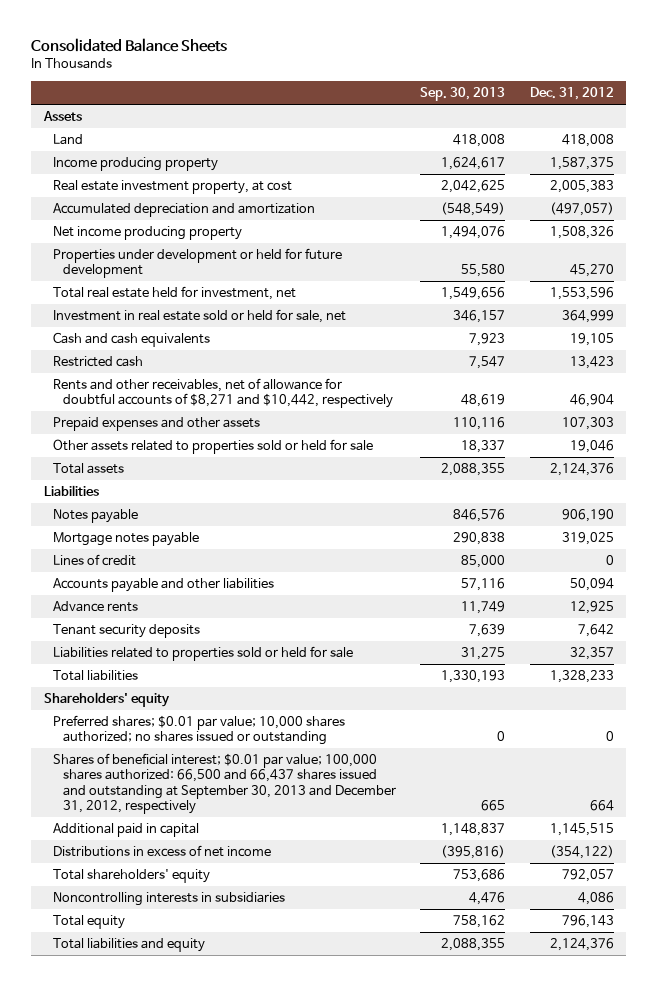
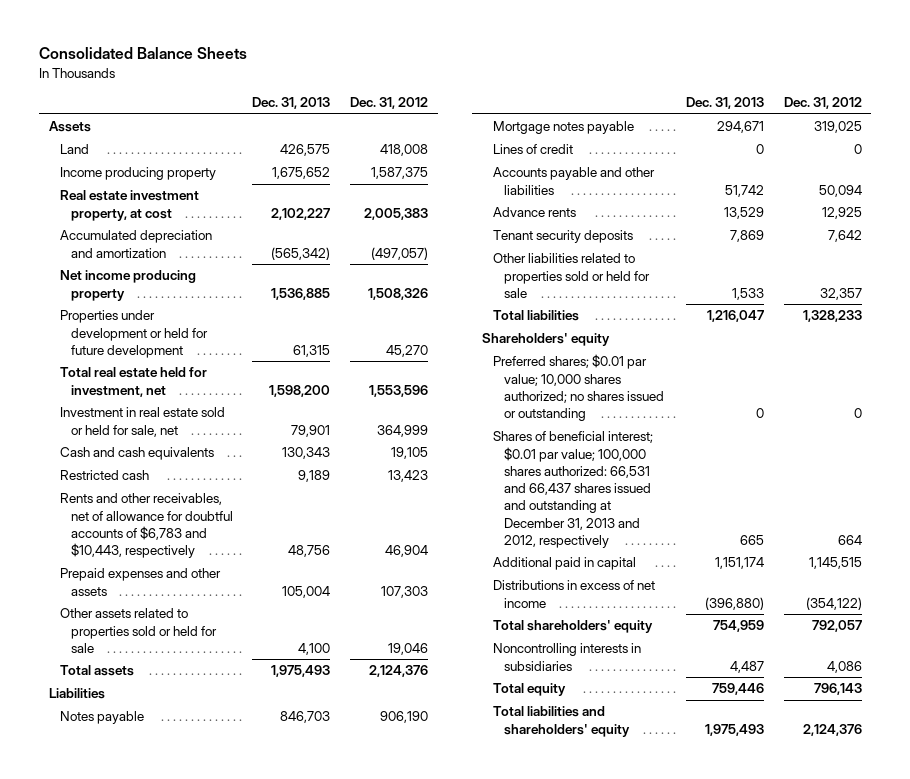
[420,87,506,102] Sep. 30, 2013 -> none
none -> [252,97,331,110] Dec. 31, 2013
[53,378,393,409] Rents and other receivables, net of allowance for doubtful accounts of $8,271 and $10,442, respectively -> [59,493,233,559] Rents and other receivables, net of allowance for doubtful accounts of $6,783 and $10,443, respectively
[53,646,354,662] Liabilities related to properties sold or held for sale -> [492,253,650,298] Other liabilities related to properties sold or held for sale
[53,753,396,814] Shares of beneficial interest; $0.01 par value; 100,000 shares authorized: 66,500 and 66,437 shares issued and outstanding at September 30, 2013 and December 31, 2012, respectively -> [492,431,653,548] Shares of beneficial interest; $0.01 par value; 100,000 shares authorized: 66,531 and 66,437 shares issued and outstanding at December 31, 2013 and 2012, respectively
[53,938,206,953] Total liabilities and equity -> [492,706,630,737] Total liabilities and shareholders' equity

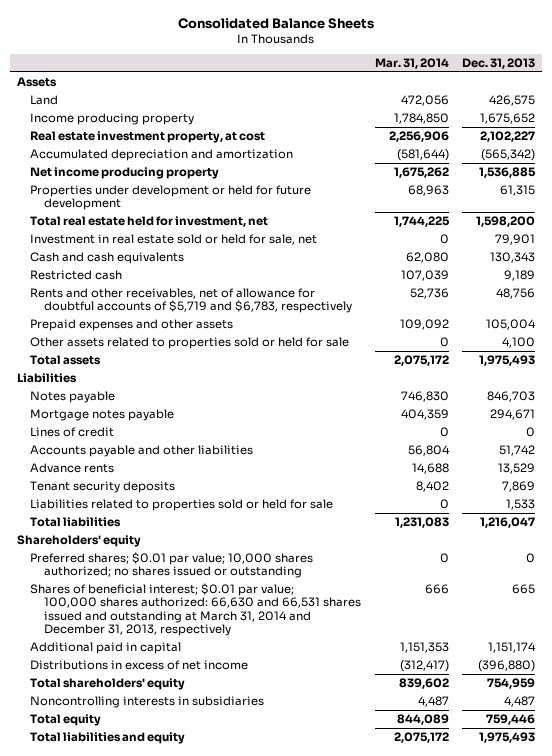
[350,97,429,110] Dec. 31, 2012 -> none
none -> [374,58,449,70] Mar. 31, 2014
[59,493,233,559] Rents and other receivables, net of allowance for doubtful accounts of $6,783 and $10,443, respectively -> [30,287,352,314] Rents and other receivables, net of allowance for doubtful accounts of $5,719 and $6,783, respectively
[492,253,650,298] Other liabilities related to properties sold or held for sale -> [30,498,334,511] Liabilities related to properties sold or held for sale
[492,431,653,548] Shares of beneficial interest; $0.01 par value; 100,000 shares authorized: 66,531 and 66,437 shares issued and outstanding at December 31, 2013 and 2012, respectively -> [30,582,361,636] Shares of beneficial interest; $0.01 par value; 100,000 shares authorized: 66,630 and 66,531 shares issued and outstanding at March 31, 2014 and December 31, 2013, respectively
[492,706,630,737] Total liabilities and shareholders' equity -> [30,731,186,744] Total liabilities and equity

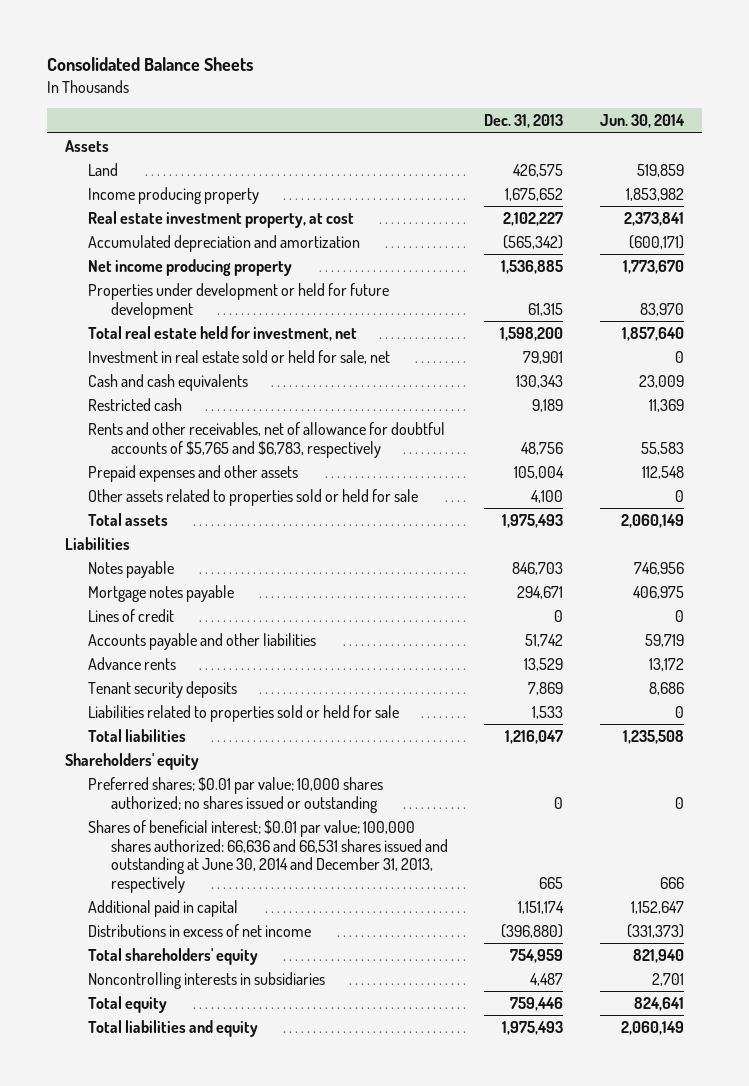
[374,58,449,70] Mar. 31, 2014 -> none
none -> [599,114,685,129] Jun. 30, 2014
[30,287,352,314] Rents and other receivables, net of allowance for doubtful accounts of $5,719 and $6,783, respectively -> [87,421,445,458] Rents and other receivables, net of allowance for doubtful accounts of $5,765 and $6,783, respectively
[30,582,361,636] Shares of beneficial interest; $0.01 par value; 100,000 shares authorized: 66,630 and 66,531 shares issued and outstanding at March 31, 2014 and December 31, 2013, respectively -> [87,819,448,893] Shares of beneficial interest; $0.01 par value; 100,000 shares authorized: 66,636 and 66,531 shares issued and outstanding at June 30, 2014 and December 31, 2013, respectively

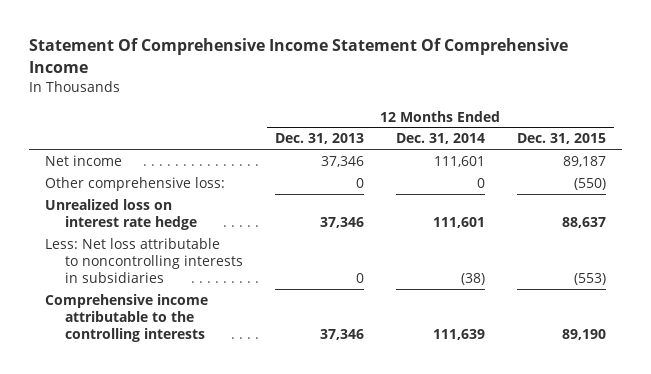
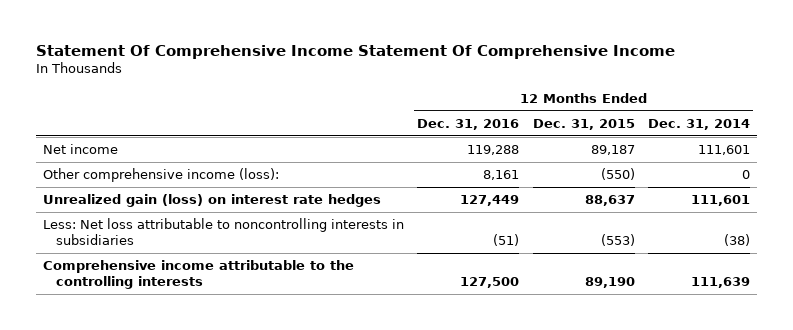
[275,133,365,145] Dec. 31, 2013 -> none
none -> [417,118,520,130] Dec. 31, 2016
[45,176,226,191] Other comprehensive loss: -> [43,168,280,183] Other comprehensive income (loss):
[45,198,198,230] Unrealized loss on interest rate hedge -> [43,194,382,208] Unrealized gain (loss) on interest rate hedges

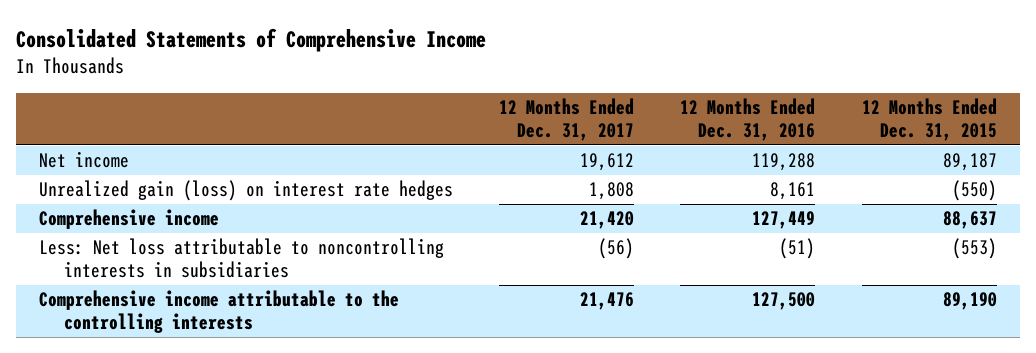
[36,45,676,60] Statement Of Comprehensive Income Statement Of Comprehensive Income -> [15,27,486,52] Consolidated Statements of Comprehensive Income
[647,118,750,130] Dec. 31, 2014 -> none
none -> [499,98,635,142] 12 Months Ended Dec. 31, 2017
[43,168,280,183] Other comprehensive income (loss): -> [38,180,453,202] Unrealized gain (loss) on interest rate hedges
[43,194,382,208] Unrealized gain (loss) on interest rate hedges -> [38,209,219,230] Comprehensive income

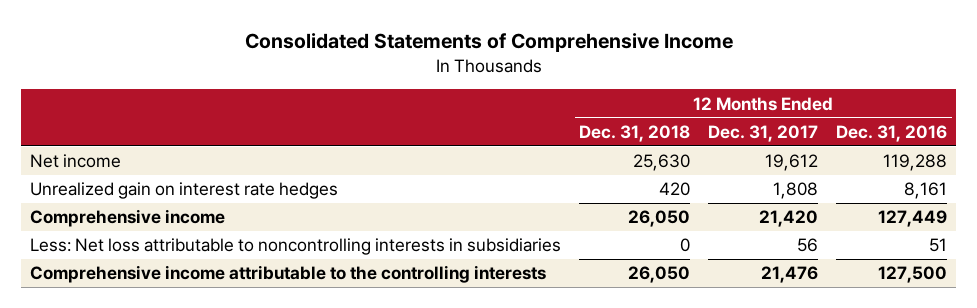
[861,98,997,142] 12 Months Ended Dec. 31, 2015 -> none
none -> [579,124,691,142] Dec. 31, 2018
[38,180,453,202] Unrealized gain (loss) on interest rate hedges -> [30,182,339,200] Unrealized gain on interest rate hedges
[598,238,635,260] (56) -> [797,238,819,253] 56
[779,238,816,260] (51) -> [929,238,948,253] 51

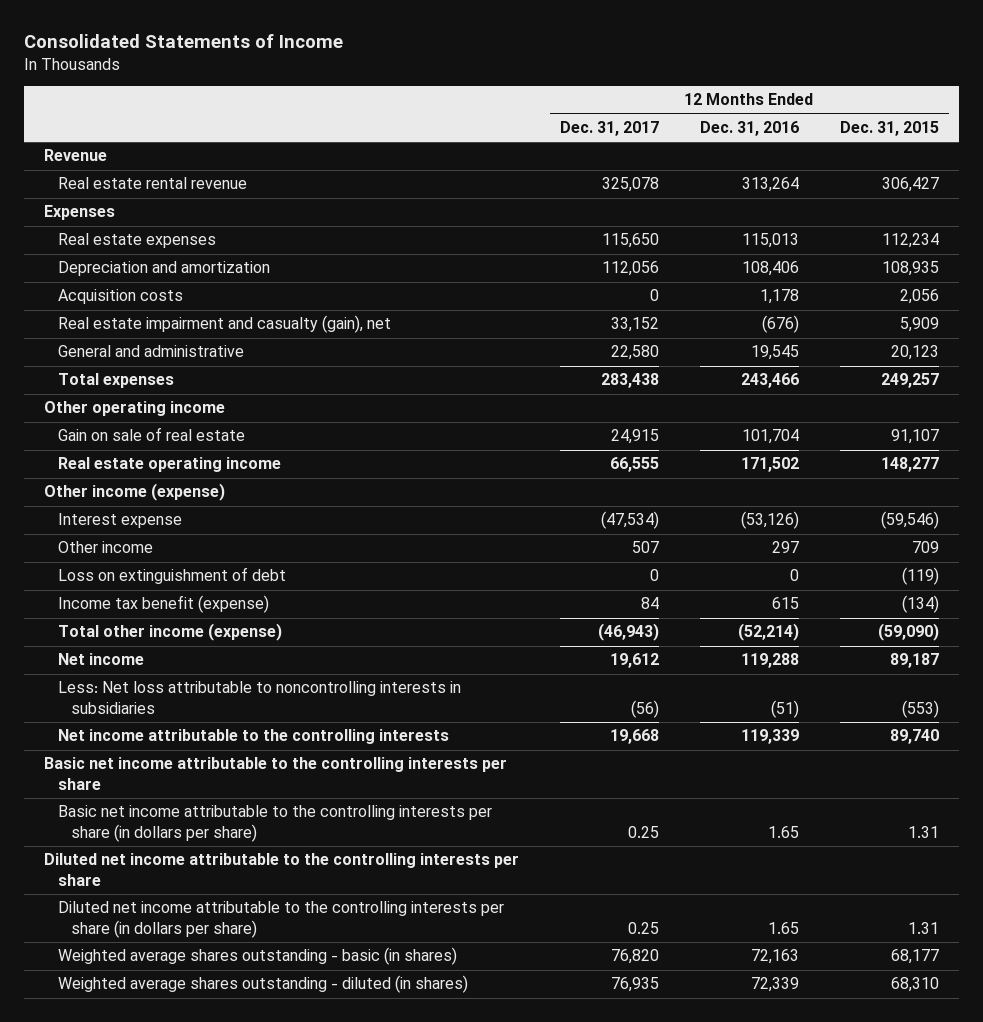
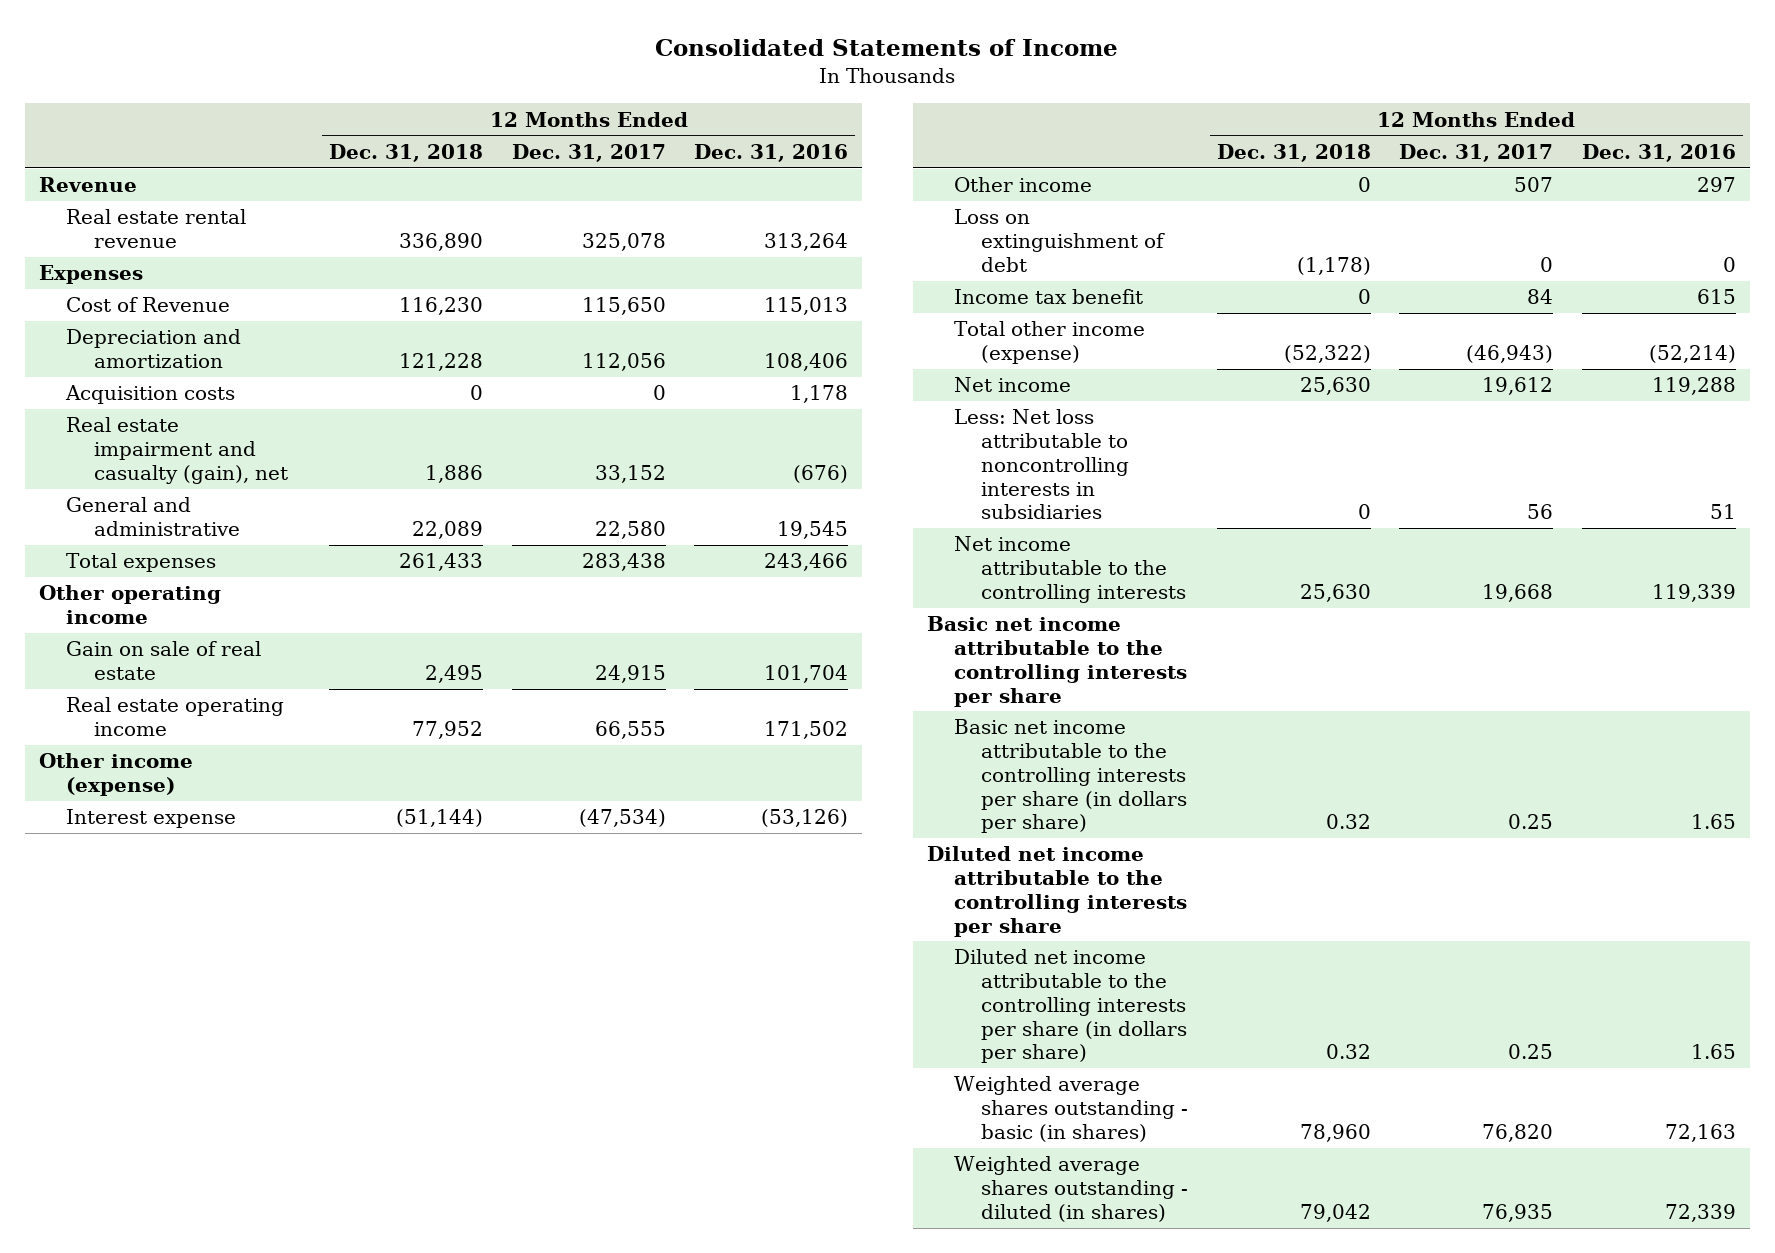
[839,120,939,136] Dec. 31, 2015 -> none
none -> [329,144,484,163] Dec. 31, 2018
[57,233,216,249] Real estate expenses -> [66,297,231,313] Cost of Revenue
[57,595,269,614] Income tax benefit (expense) -> [953,289,1143,305] Income tax benefit
[630,699,659,718] (56) -> [1527,504,1554,520] 56
[770,699,799,718] (51) -> [1709,504,1736,520] 51

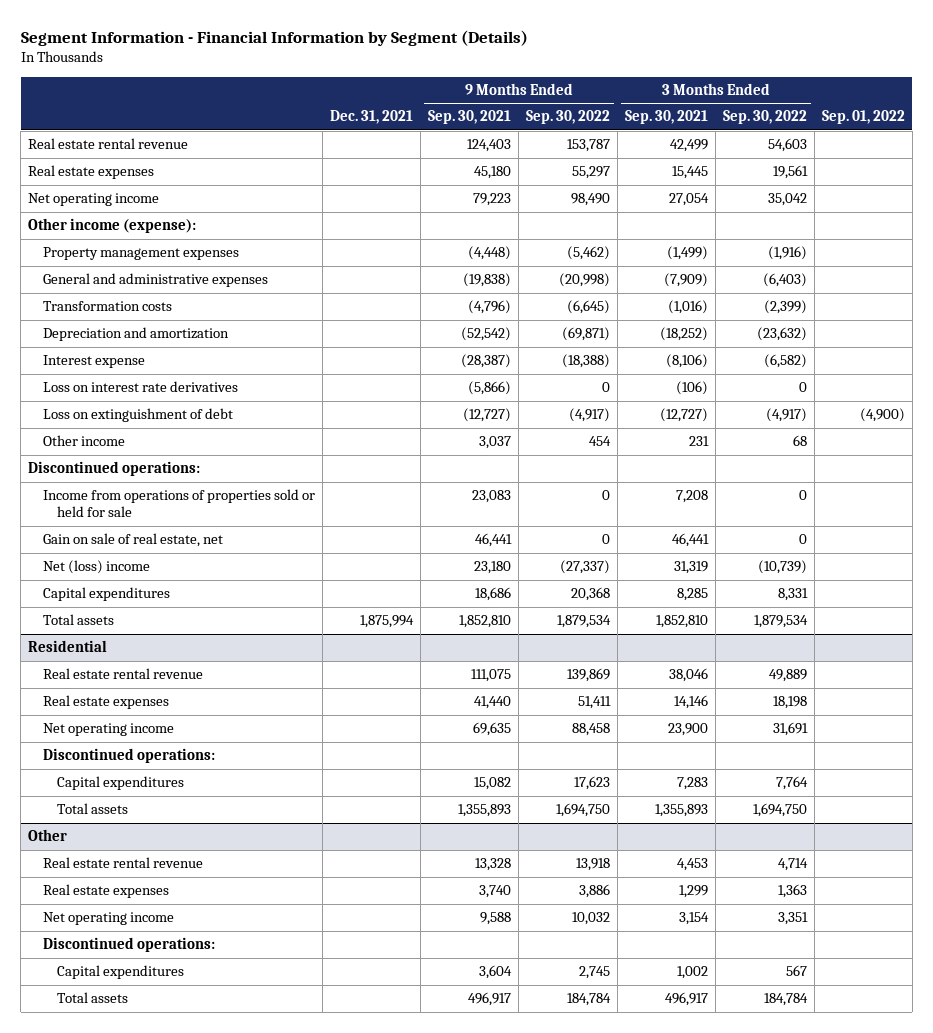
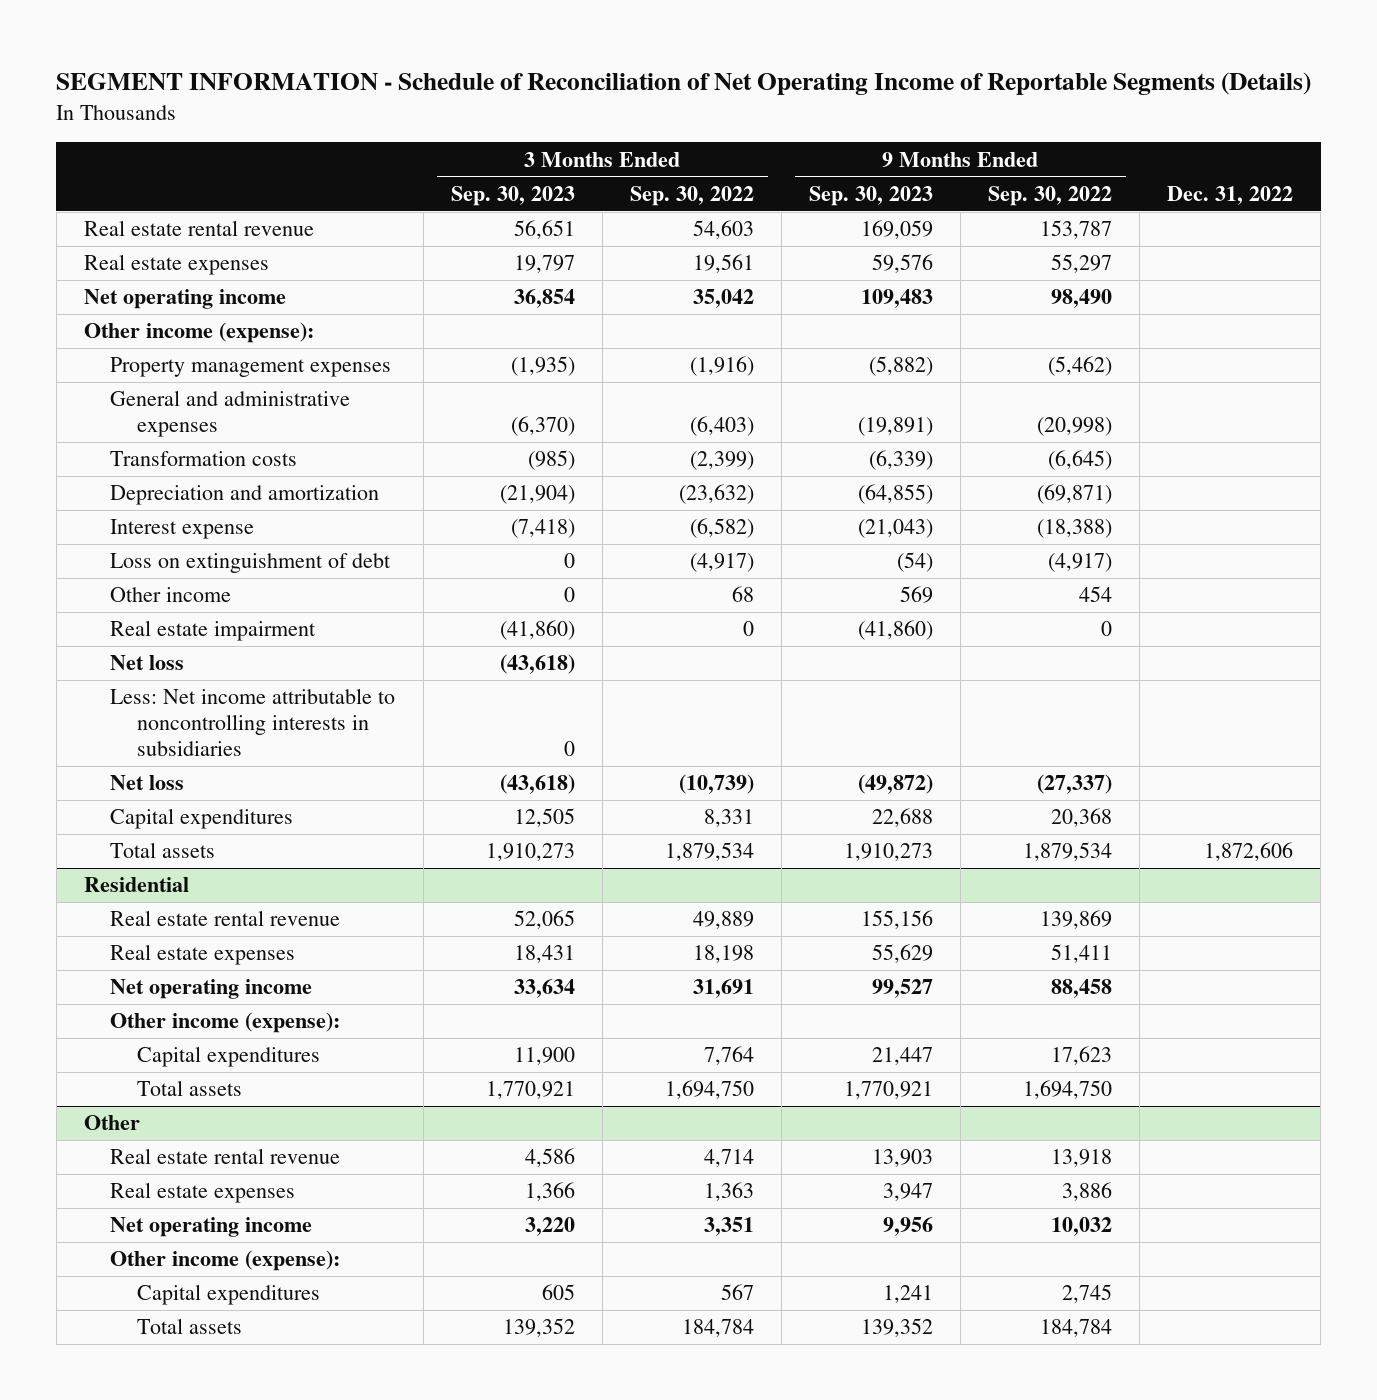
[20,29,528,46] Segment Information - Financial Information by Segment (Details) -> [56,72,1312,96] SEGMENT INFORMATION - Schedule of Reconciliation of Net Operating Income of Reportable Segments (Details)
[329,110,413,125] Dec. 31, 2021 -> none
[427,110,511,125] Sep. 30, 2021 -> none
[624,110,708,125] Sep. 30, 2021 -> none
[821,110,905,125] Sep. 01, 2022 -> none
none -> [450,186,575,207] Sep. 30, 2023
none -> [808,186,933,207] Sep. 30, 2023
none -> [1167,186,1294,206] Dec. 31, 2022
[42,381,238,393] Loss on interest rate derivatives -> none
[28,461,201,477] Discontinued operations: -> none
[42,489,315,518] Income from operations of properties sold or held for sale -> none
[42,533,223,548] Gain on sale of real estate, net -> none
none -> [110,620,317,642] Real estate impairment
none -> [110,655,185,671] Net loss
none -> [110,688,396,757] Less: Net income attributable to noncontrolling interests in subsidiaries
[42,560,150,575] Net (loss) income -> [110,775,185,791] Net loss
[42,748,215,764] Discontinued operations: -> none
none -> [110,1012,341,1034] Other income (expense):
[42,937,215,953] Discontinued operations: -> none
none -> [110,1250,341,1272] Other income (expense):

